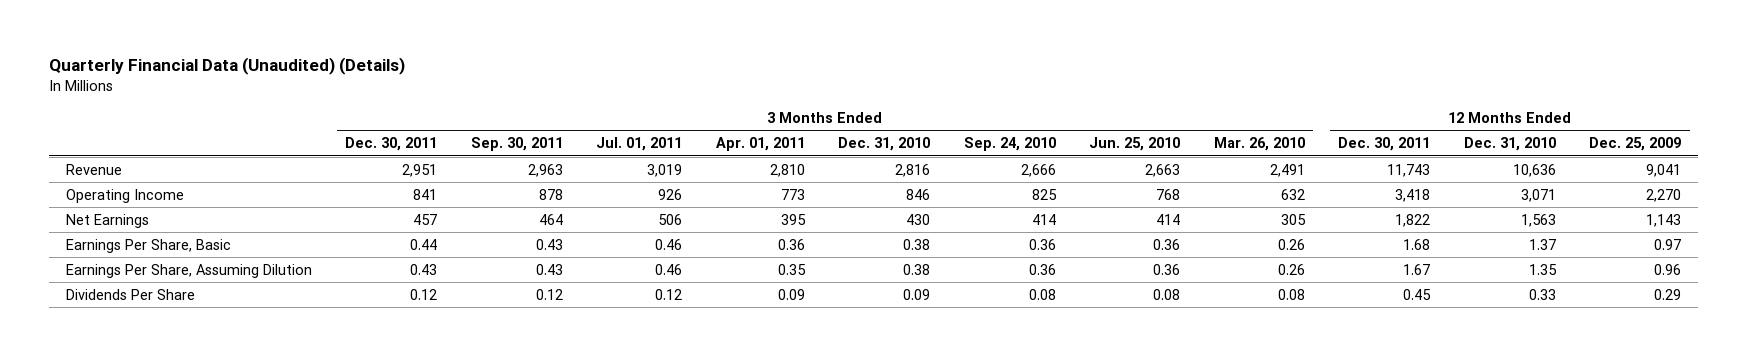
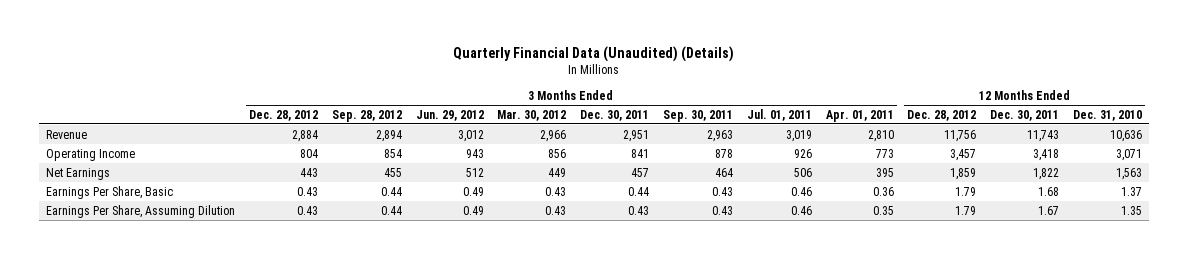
[838,137,931,152] Dec. 31, 2010 -> none
[963,137,1056,152] Sep. 24, 2010 -> none
[1089,137,1181,152] Jun. 25, 2010 -> none
[1213,137,1305,152] Mar. 26, 2010 -> none
[1589,137,1682,152] Dec. 25, 2009 -> none
none -> [249,109,319,121] Dec. 28, 2012
none -> [331,109,402,122] Sep. 28, 2012
none -> [415,109,484,121] Jun. 29, 2012
none -> [497,109,567,121] Mar. 30, 2012
none -> [907,109,977,121] Dec. 28, 2012
[65,288,195,300] Dividends Per Share -> none

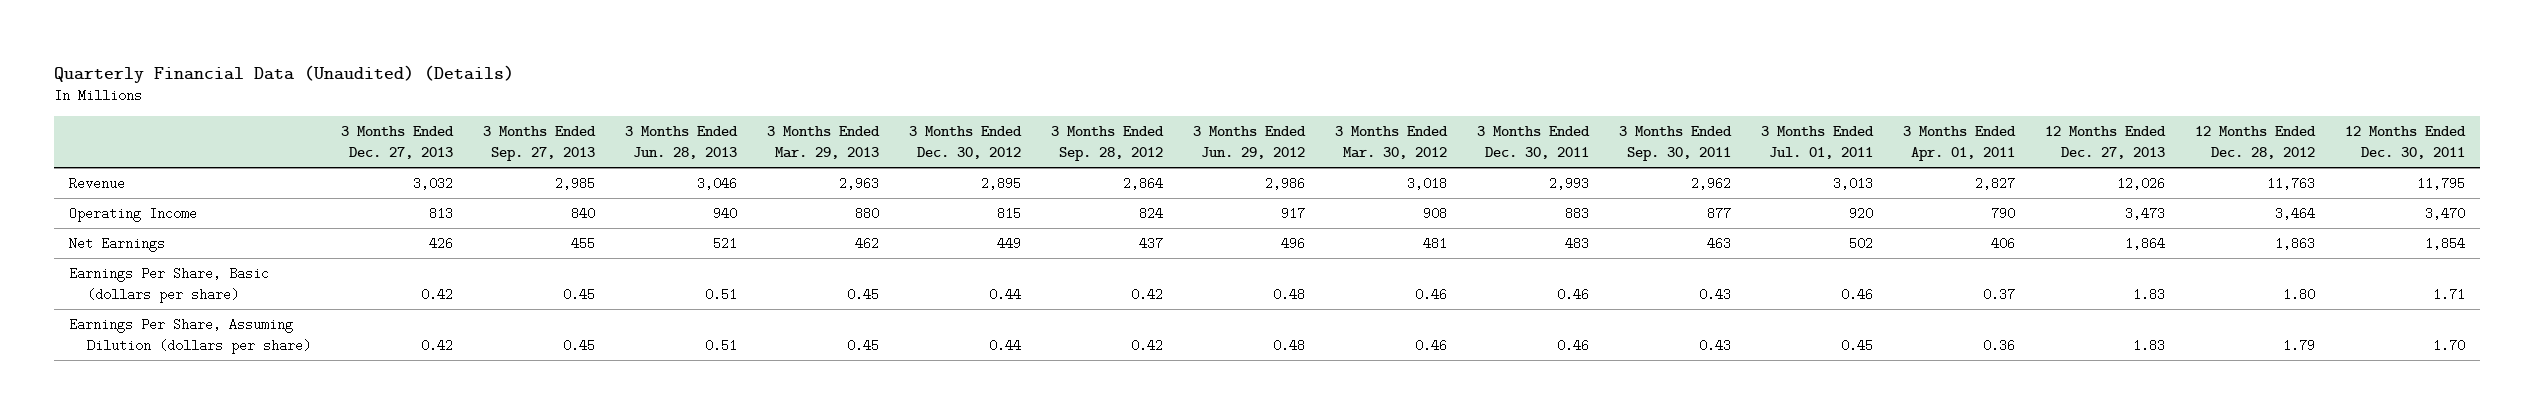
[249,109,319,121] Dec. 28, 2012 -> none
[1072,109,1142,121] Dec. 31, 2010 -> none
none -> [341,126,455,159] 3 Months Ended Dec. 27, 2013
none -> [483,126,597,161] 3 Months Ended Sep. 27, 2013
none -> [625,126,739,159] 3 Months Ended Jun. 28, 2013
none -> [767,126,881,159] 3 Months Ended Mar. 29, 2013
none -> [909,126,1023,159] 3 Months Ended Dec. 30, 2012
none -> [2045,126,2167,159] 12 Months Ended Dec. 27, 2013
[375,129,402,142] 2,894 -> [1123,177,1164,191] 2,864
[457,129,484,142] 3,012 -> [1265,177,1306,191] 2,986
[540,129,567,142] 2,966 -> [1407,177,1448,191] 3,018
[623,129,650,142] 2,951 -> [1549,177,1590,191] 2,993
[707,129,734,142] 2,963 -> [1691,177,1732,191] 2,962
[785,129,812,142] 3,019 -> [1833,177,1874,191] 3,013
[867,129,894,142] 2,810 -> [1975,177,2016,191] 2,827
[944,129,977,142] 11,756 -> [2267,177,2316,191] 11,763
[1027,129,1060,142] 11,743 -> [2416,177,2465,191] 11,795
[383,148,402,158] 854 -> [1139,207,1164,221] 824
[465,148,484,158] 943 -> [1281,207,1306,221] 917
[548,148,567,158] 856 -> [1423,207,1448,221] 908
[631,148,650,158] 841 -> [1565,207,1590,221] 883
[715,148,734,158] 878 -> [1707,207,1732,221] 877
[793,148,812,158] 926 -> [1849,207,1874,221] 920
[875,148,894,158] 773 -> [1991,207,2016,221] 790
[950,148,977,161] 3,457 -> [2275,207,2316,221] 3,464
[1033,148,1060,161] 3,418 -> [2424,207,2465,221] 3,470
[383,167,402,177] 455 -> [1139,237,1164,251] 437
[465,167,484,177] 512 -> [1281,237,1306,251] 496
[548,167,567,177] 449 -> [1423,237,1448,251] 481
[631,167,650,177] 457 -> [1565,237,1590,251] 483
[715,167,734,177] 464 -> [1707,237,1732,251] 463
[793,167,812,177] 506 -> [1849,237,1874,251] 502
[875,167,894,177] 395 -> [1991,237,2016,251] 406
[950,167,977,180] 1,859 -> [2275,237,2316,251] 1,863
[1033,167,1060,180] 1,822 -> [2424,237,2465,251] 1,854
[46,185,174,199] Earnings Per Share, Basic -> [68,267,269,303] Earnings Per Share, Basic (dollars per share)
[380,186,402,196] 0.44 -> [1131,287,1164,301] 0.42
[462,186,484,196] 0.49 -> [1273,287,1306,301] 0.48
[545,186,567,196] 0.43 -> [1415,287,1448,301] 0.46
[628,186,650,196] 0.44 -> [1557,287,1590,301] 0.46
[872,186,894,196] 0.36 -> [1983,287,2016,301] 0.37
[955,186,977,196] 1.79 -> [2283,287,2316,301] 1.80
[1038,186,1060,196] 1.68 -> [2432,287,2465,301] 1.71
[46,204,236,218] Earnings Per Share, Assuming Dilution -> [68,318,312,354] Earnings Per Share, Assuming Dilution (dollars per share)
[380,205,402,215] 0.44 -> [1131,338,1164,352] 0.42
[462,205,484,215] 0.49 -> [1273,338,1306,352] 0.48
[545,205,567,215] 0.43 -> [1415,338,1448,352] 0.46
[628,205,650,215] 0.43 -> [1557,338,1590,352] 0.46
[790,205,812,215] 0.46 -> [1841,338,1874,352] 0.45
[872,205,894,215] 0.35 -> [1983,338,2016,352] 0.36
[1038,205,1060,215] 1.67 -> [2432,338,2465,352] 1.70

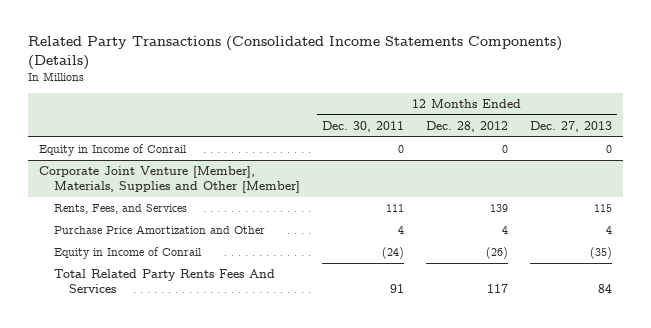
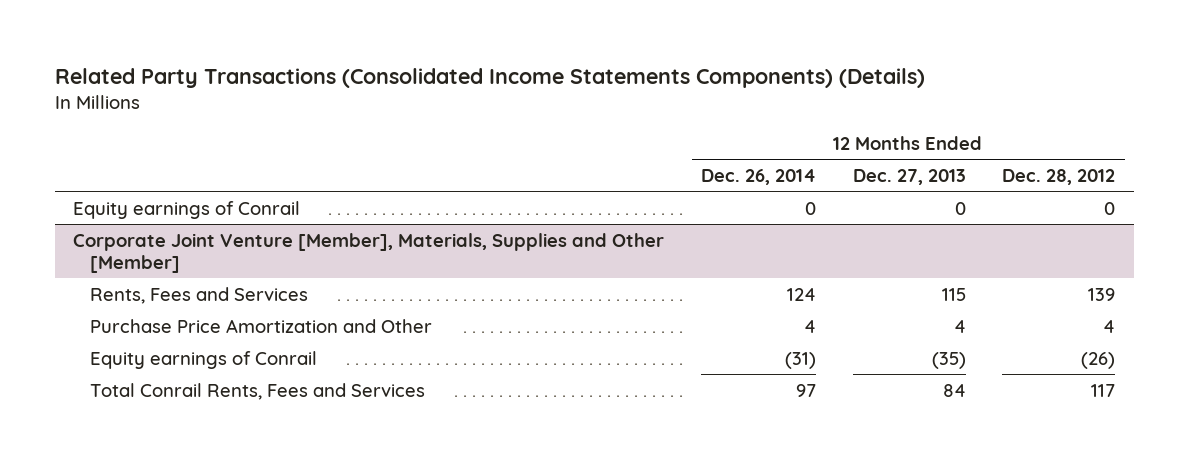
[322,120,405,132] Dec. 30, 2011 -> none
none -> [701,168,817,185] Dec. 26, 2014
[38,144,187,157] Equity in Income of Conrail -> [73,200,301,219] Equity earnings of Conrail
[54,204,188,215] Rents, Fees, and Services -> [89,286,308,304] Rents, Fees and Services
[54,247,203,260] Equity in Income of Conrail -> [89,350,317,369] Equity earnings of Conrail
[54,269,276,294] Total Related Party Rents Fees And Services -> [89,382,425,400] Total Conrail Rents, Fees and Services

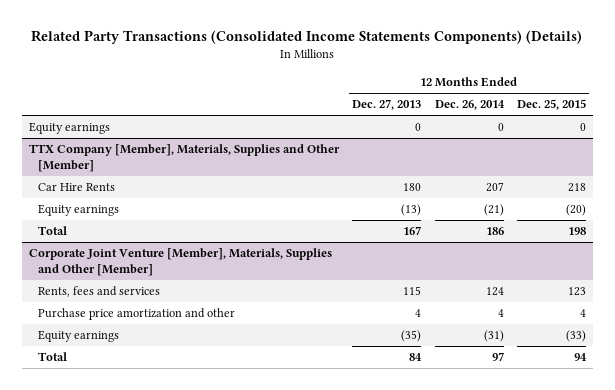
[1002,168,1116,185] Dec. 28, 2012 -> none
none -> [516,99,586,111] Dec. 25, 2015
[73,200,301,219] Equity earnings of Conrail -> [28,122,110,135] Equity earnings
none -> [28,144,340,172] TTX Company [Member], Materials, Supplies and Other [Member]
none -> [37,183,115,192] Car Hire Rents
none -> [37,204,119,217] Equity earnings
none -> [37,226,67,236] Total
[89,286,308,304] Rents, Fees and Services -> [37,286,160,298] Rents, fees and services
[89,318,432,333] Purchase Price Amortization and Other -> [37,308,235,321] Purchase price amortization and other
[89,350,317,369] Equity earnings of Conrail -> [37,330,119,343] Equity earnings
[89,382,425,400] Total Conrail Rents, Fees and Services -> [37,352,67,362] Total

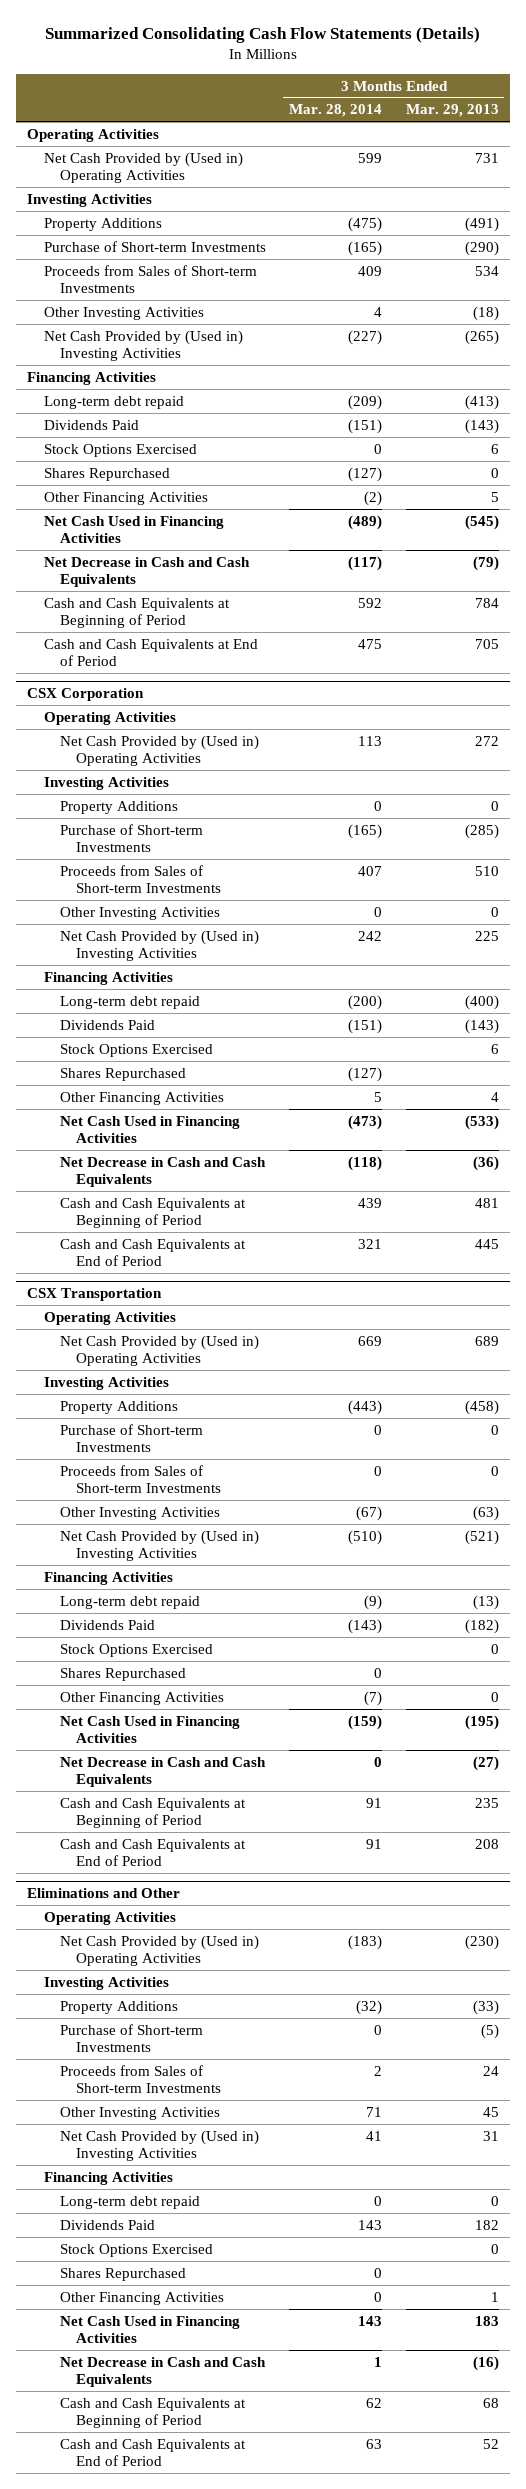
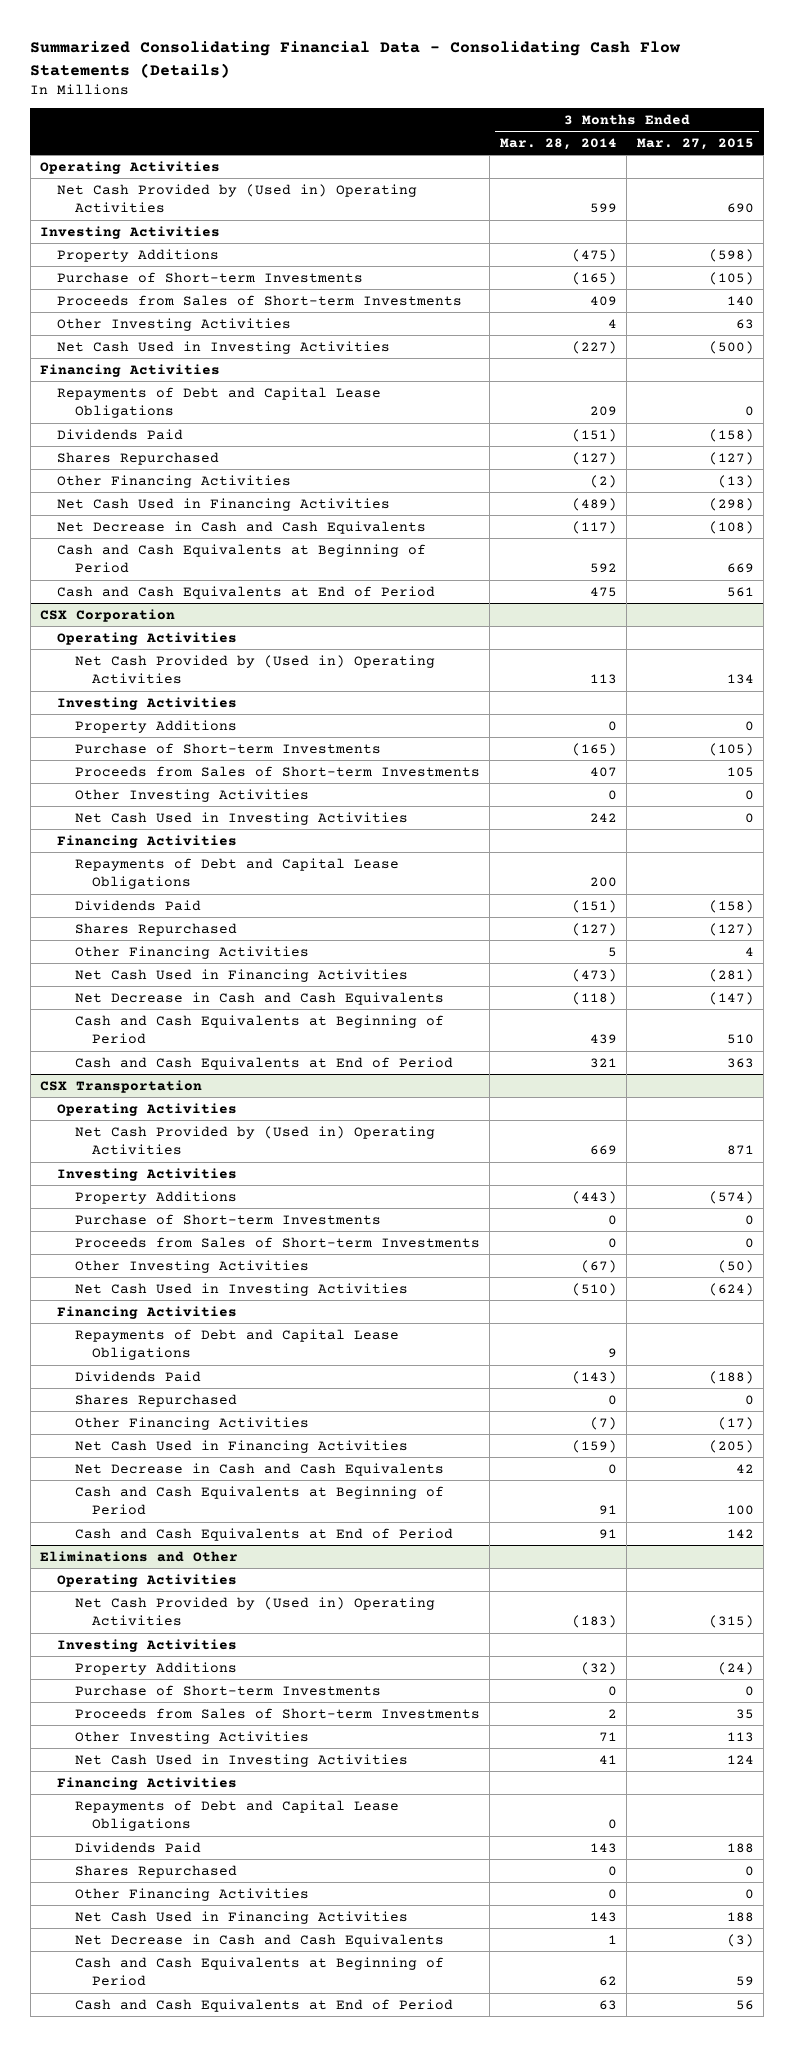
[44,26,480,43] Summarized Consolidating Cash Flow Statements (Details) -> [30,41,682,78] Summarized Consolidating Financial Data - Consolidating Cash Flow Statements (Details)
[405,104,499,118] Mar. 29, 2013 -> none
none -> [636,137,754,150] Mar. 27, 2015
[43,329,243,362] Net Cash Provided by (Used in) Investing Activities -> [57,340,391,354] Net Cash Used in Investing Activities
[43,395,184,409] Long-term debt repaid -> none
none -> [57,386,382,419] Repayments of Debt and Capital Lease Obligations
[43,443,197,457] Stock Options Exercised -> none
[59,929,259,962] Net Cash Provided by (Used in) Investing Activities -> [74,811,408,825] Net Cash Used in Investing Activities
[59,995,200,1009] Long-term debt repaid -> none
none -> [74,857,399,890] Repayments of Debt and Capital Lease Obligations
[59,1043,213,1057] Stock Options Exercised -> none
[59,1529,259,1562] Net Cash Provided by (Used in) Investing Activities -> [74,1282,408,1296] Net Cash Used in Investing Activities
[59,1595,200,1609] Long-term debt repaid -> none
none -> [74,1328,399,1361] Repayments of Debt and Capital Lease Obligations
[59,1643,213,1657] Stock Options Exercised -> none
[59,2129,259,2162] Net Cash Provided by (Used in) Investing Activities -> [74,1753,408,1767] Net Cash Used in Investing Activities
[59,2195,200,2209] Long-term debt repaid -> none
none -> [74,1799,399,1832] Repayments of Debt and Capital Lease Obligations
[59,2243,213,2257] Stock Options Exercised -> none

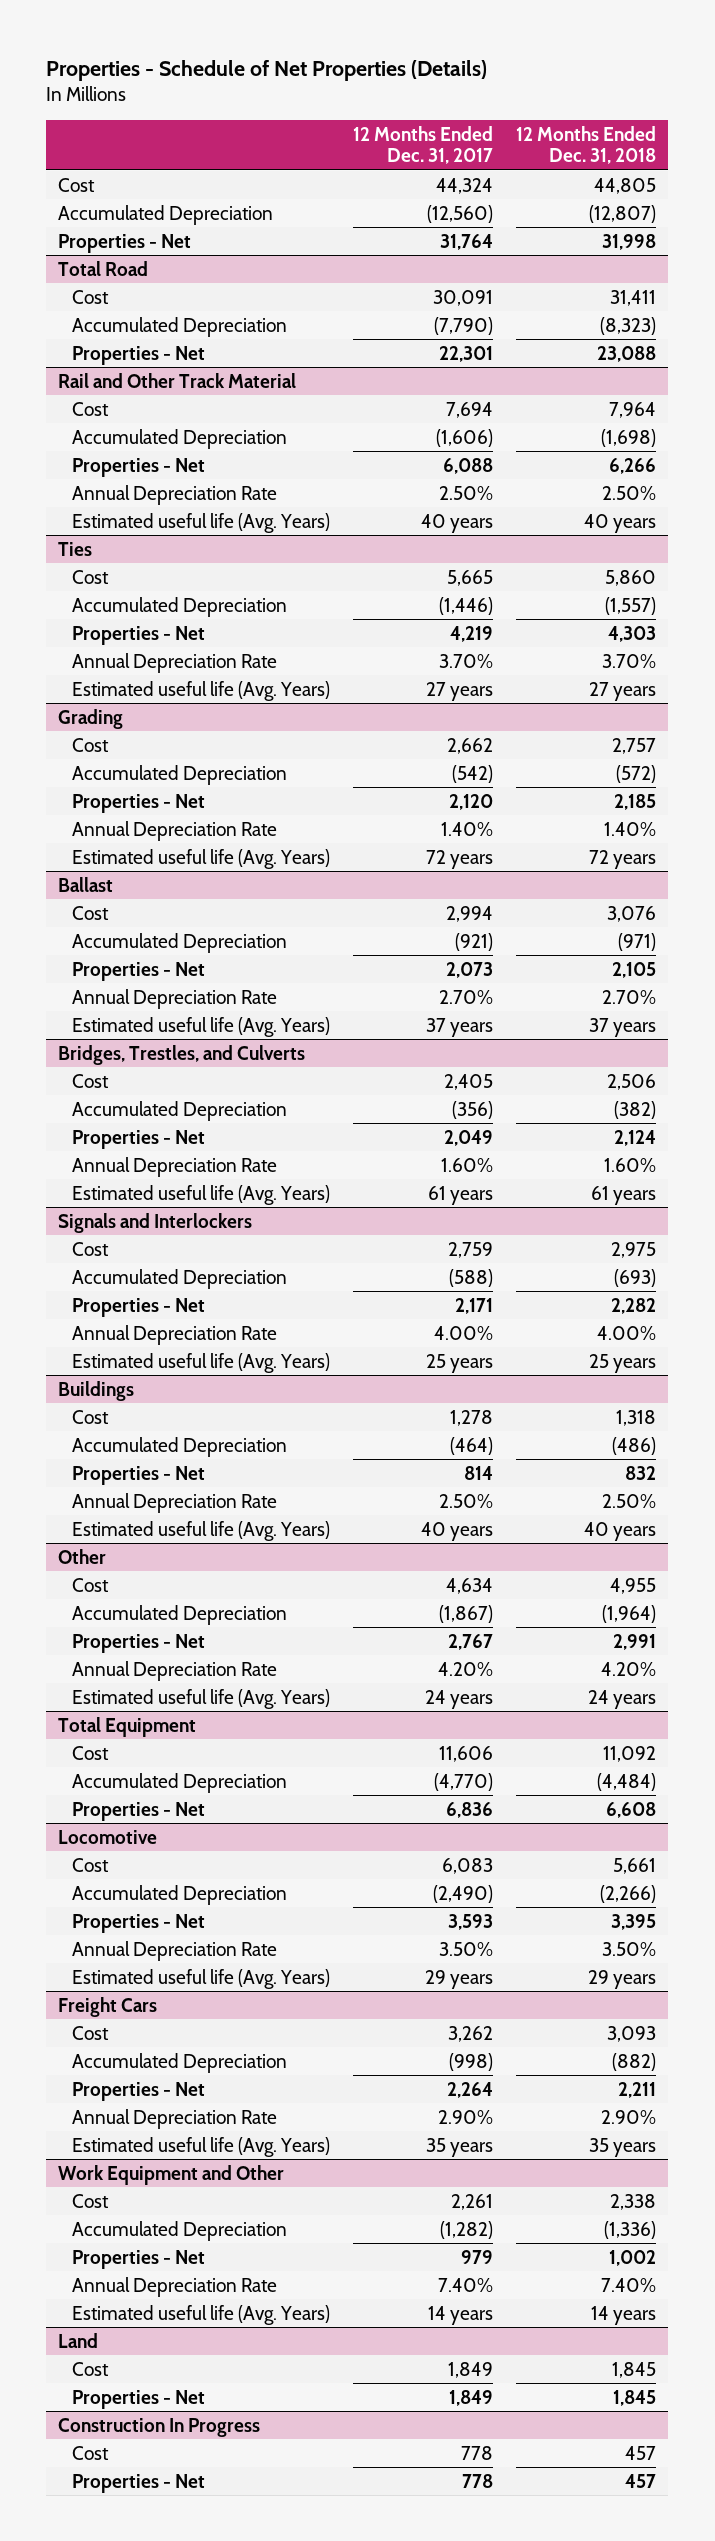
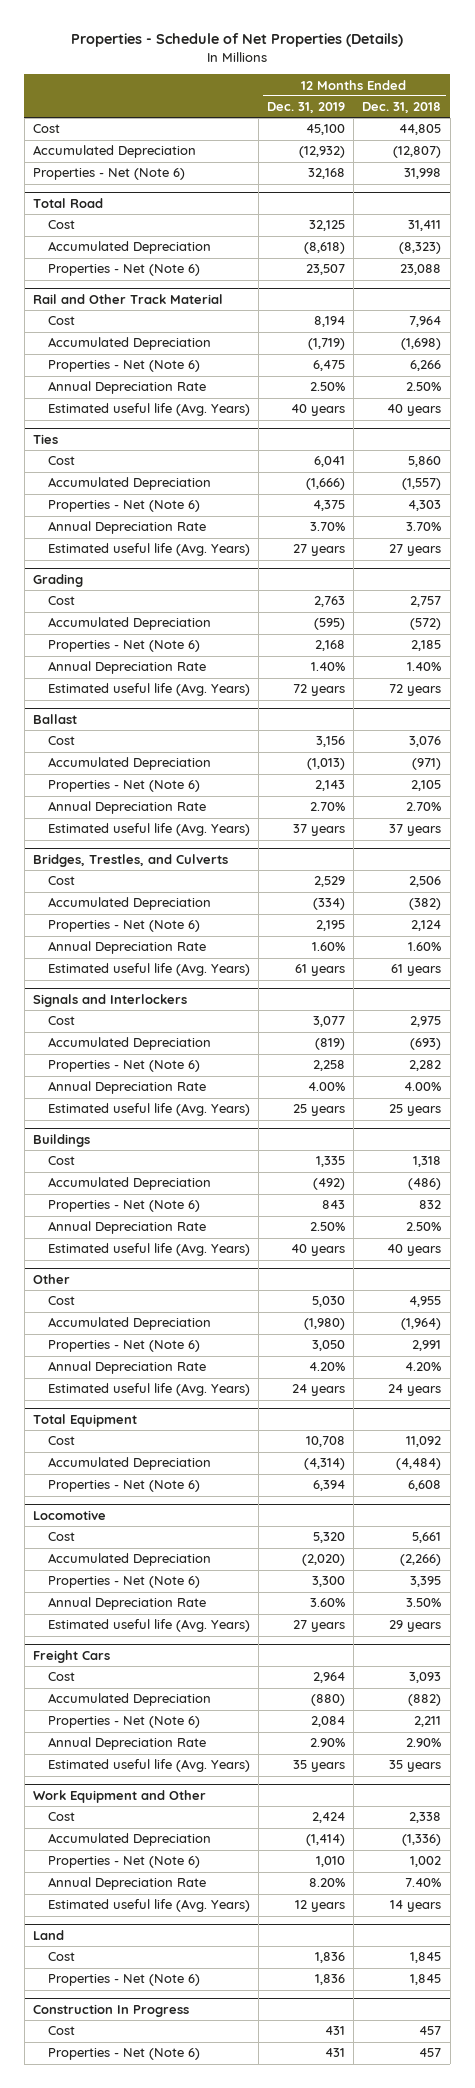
[353,125,494,165] 12 Months Ended Dec. 31, 2017 -> none
none -> [267,102,346,114] Dec. 31, 2019
[58,233,192,253] Properties - Net -> [33,168,186,181] Properties - Net (Note 6)
[72,345,206,365] Properties - Net -> [48,264,201,277] Properties - Net (Note 6)
[72,457,206,477] Properties - Net -> [48,360,201,373] Properties - Net (Note 6)
[72,625,206,645] Properties - Net -> [48,500,201,513] Properties - Net (Note 6)
[72,793,206,813] Properties - Net -> [48,640,201,653] Properties - Net (Note 6)
[72,961,206,981] Properties - Net -> [48,780,201,793] Properties - Net (Note 6)
[72,1129,206,1149] Properties - Net -> [48,920,201,933] Properties - Net (Note 6)
[72,1297,206,1317] Properties - Net -> [48,1060,201,1073] Properties - Net (Note 6)
[72,1465,206,1485] Properties - Net -> [48,1200,201,1213] Properties - Net (Note 6)
[72,1633,206,1653] Properties - Net -> [48,1340,201,1353] Properties - Net (Note 6)
[72,1801,206,1821] Properties - Net -> [48,1480,201,1493] Properties - Net (Note 6)
[72,1913,206,1933] Properties - Net -> [48,1576,201,1589] Properties - Net (Note 6)
[72,2081,206,2101] Properties - Net -> [48,1716,201,1729] Properties - Net (Note 6)
[72,2249,206,2269] Properties - Net -> [48,1856,201,1869] Properties - Net (Note 6)
[72,2389,206,2409] Properties - Net -> [48,1974,201,1987] Properties - Net (Note 6)
[72,2473,206,2493] Properties - Net -> [48,2048,201,2061] Properties - Net (Note 6)

